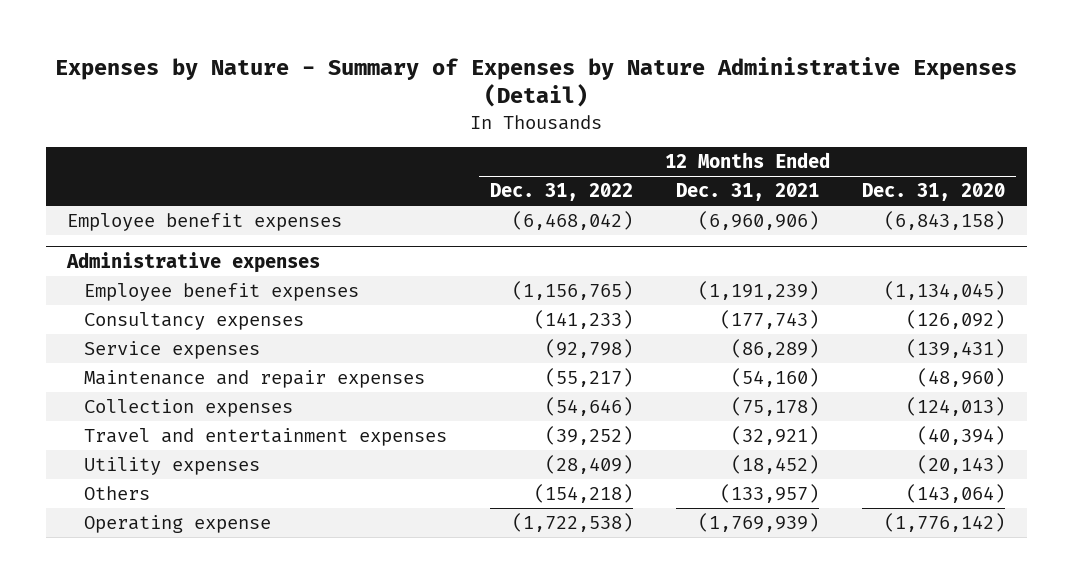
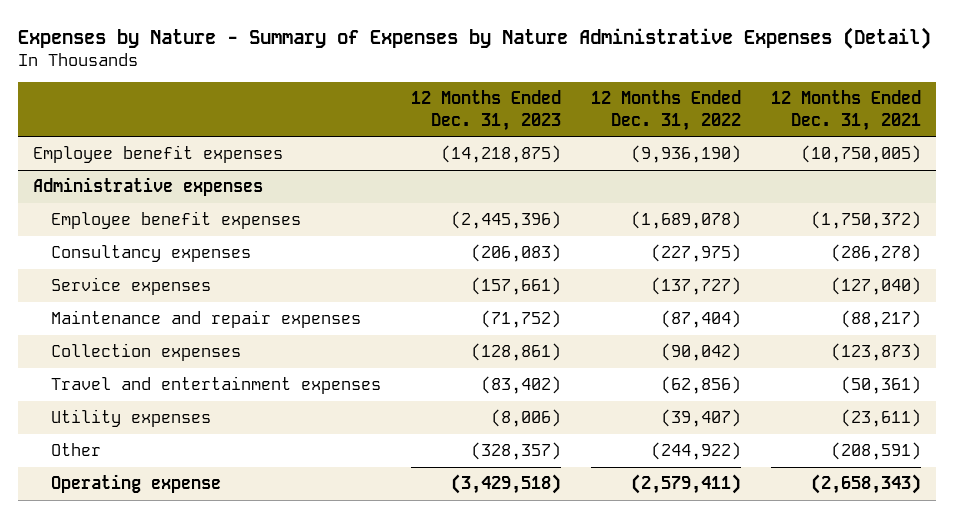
[862,183,1006,202] Dec. 31, 2020 -> none
none -> [410,90,561,131] 12 Months Ended Dec. 31, 2023
[512,211,634,231] (6,468,042) -> [630,145,741,164] (9,936,190)
[698,211,820,231] (6,960,906) -> [800,145,921,164] (10,750,005)
[512,281,634,301] (1,156,765) -> [630,211,741,230] (1,689,078)
[698,281,820,301] (1,191,239) -> [810,211,921,230] (1,750,372)
[534,310,634,330] (141,233) -> [650,244,741,263] (227,975)
[720,310,820,330] (177,743) -> [830,244,921,263] (286,278)
[545,339,634,359] (92,798) -> [650,277,741,296] (137,727)
[731,339,820,359] (86,289) -> [830,277,921,296] (127,040)
[545,368,634,388] (55,217) -> [660,310,741,329] (87,404)
[731,368,820,388] (54,160) -> [840,310,921,329] (88,217)
[545,397,634,417] (54,646) -> [660,343,741,362] (90,042)
[731,397,820,417] (75,178) -> [830,343,921,362] (123,873)
[545,426,634,446] (39,252) -> [660,376,741,395] (62,856)
[731,426,820,446] (32,921) -> [840,376,921,395] (50,361)
[545,455,634,475] (28,409) -> [660,409,741,428] (39,407)
[731,455,820,475] (18,452) -> [840,409,921,428] (23,611)
[84,486,151,501] Others -> [50,443,101,457] Other
[534,484,634,504] (154,218) -> [650,442,741,461] (244,922)
[720,484,820,504] (133,957) -> [830,442,921,461] (208,591)
[512,513,634,533] (1,722,538) -> [630,474,741,495] (2,579,411)
[698,513,820,533] (1,769,939) -> [810,474,921,495] (2,658,343)

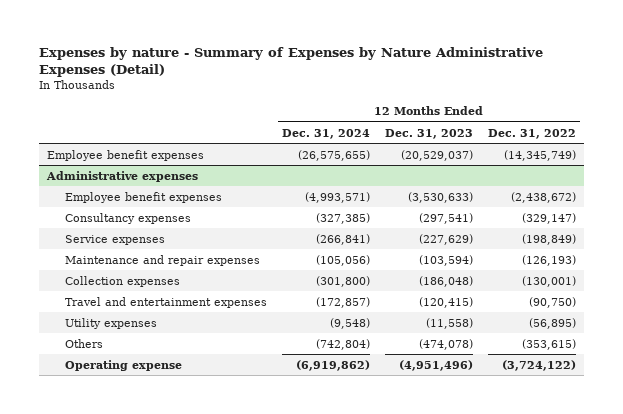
[18,26,932,49] Expenses by Nature - Summary of Expenses by Nature Administrative Expenses (Detail) -> [39,46,544,78] Expenses by nature - Summary of Expenses by Nature Administrative Expenses (Detail)
[770,90,921,131] 12 Months Ended Dec. 31, 2021 -> none
none -> [281,128,370,139] Dec. 31, 2024
[440,145,561,164] (14,218,875) -> [400,149,473,161] (20,529,037)
[630,145,741,164] (9,936,190) -> [504,149,577,161] (14,345,749)
[450,211,561,230] (2,445,396) -> [407,191,473,203] (3,530,633)
[630,211,741,230] (1,689,078) -> [511,191,577,203] (2,438,672)
[470,244,561,263] (206,083) -> [418,212,473,224] (297,541)
[650,244,741,263] (227,975) -> [522,212,577,224] (329,147)
[470,277,561,296] (157,661) -> [418,233,473,245] (227,629)
[650,277,741,296] (137,727) -> [522,233,577,245] (198,849)
[480,310,561,329] (71,752) -> [418,254,473,266] (103,594)
[660,310,741,329] (87,404) -> [522,254,577,266] (126,193)
[470,343,561,362] (128,861) -> [418,275,473,287] (186,048)
[660,343,741,362] (90,042) -> [522,275,577,287] (130,001)
[480,376,561,395] (83,402) -> [418,296,473,308] (120,415)
[660,376,741,395] (62,856) -> [529,296,577,308] (90,750)
[490,409,561,428] (8,006) -> [425,317,473,329] (11,558)
[660,409,741,428] (39,407) -> [529,317,577,329] (56,895)
[50,443,101,457] Other -> [64,338,103,348] Others
[470,442,561,461] (328,357) -> [418,338,473,350] (474,078)
[650,442,741,461] (244,922) -> [522,338,577,350] (353,615)
[450,474,561,495] (3,429,518) -> [398,359,473,371] (4,951,496)
[630,474,741,495] (2,579,411) -> [502,359,577,371] (3,724,122)

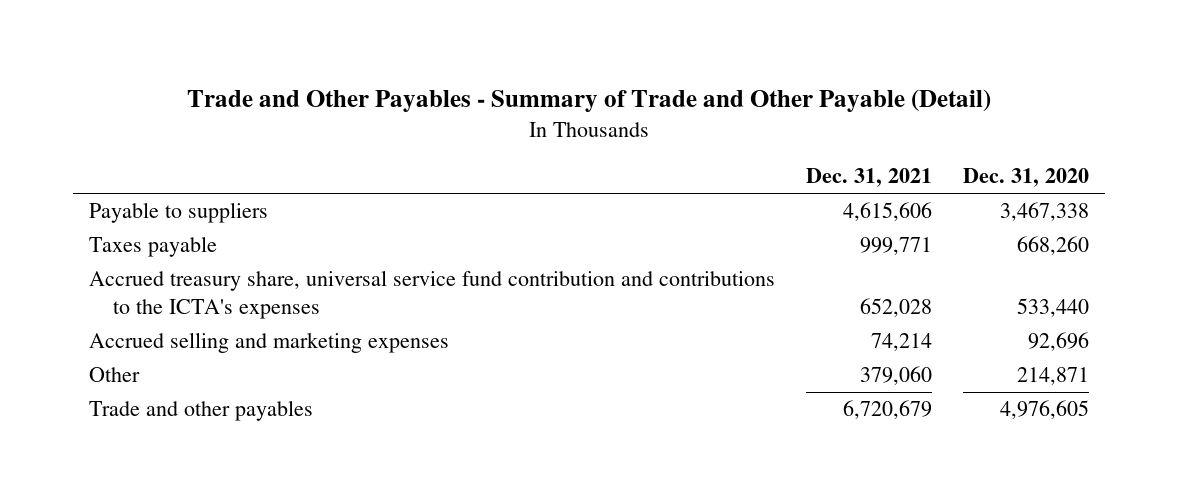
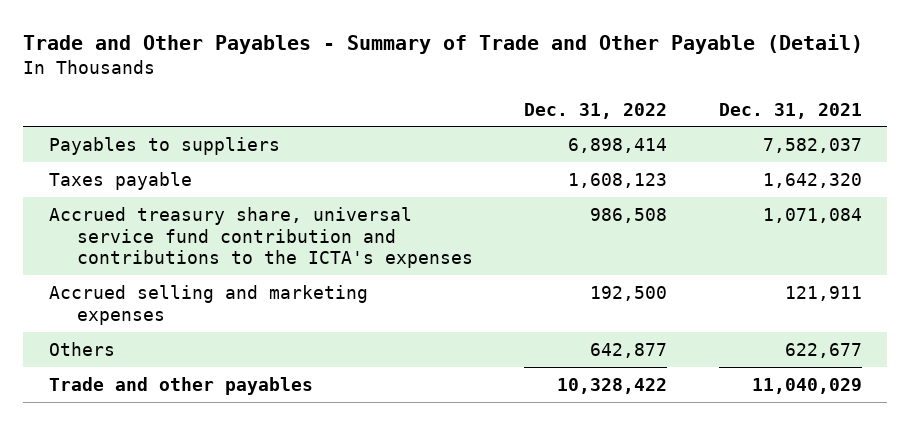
[963,168,1090,188] Dec. 31, 2020 -> none
none -> [524,102,668,119] Dec. 31, 2022
[88,202,268,224] Payable to suppliers -> [48,136,280,155] Payables to suppliers
[842,202,932,222] 4,615,606 -> [762,137,862,153] 7,582,037
[859,237,932,256] 999,771 -> [762,172,862,188] 1,642,320
[859,298,932,318] 652,028 -> [762,207,862,223] 1,071,084
[870,333,932,352] 74,214 -> [784,285,862,301] 121,911
[88,367,140,383] Other -> [48,341,115,356] Others
[859,366,932,386] 379,060 -> [784,342,862,358] 622,677
[842,400,932,420] 6,720,679 -> [751,377,862,394] 11,040,029

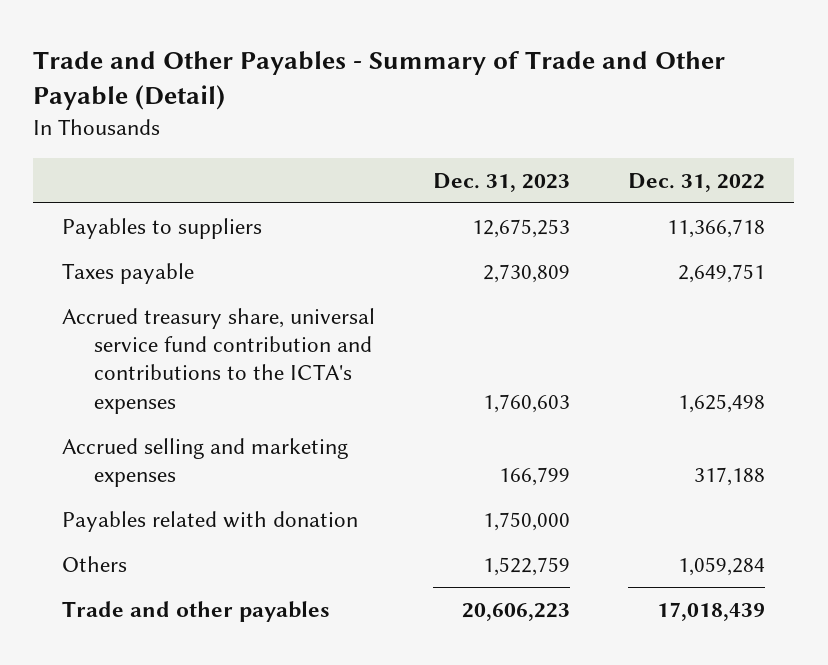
[718,102,862,119] Dec. 31, 2021 -> none
none -> [433,172,571,192] Dec. 31, 2023
[568,137,668,153] 6,898,414 -> [667,219,766,239] 11,366,718
[568,172,668,188] 1,608,123 -> [678,264,766,284] 2,649,751
[590,207,668,223] 986,508 -> [678,393,766,413] 1,625,498
[590,285,668,301] 192,500 -> [694,467,766,487] 317,188
none -> [62,511,359,533] Payables related with donation
[590,342,668,358] 642,877 -> [678,557,766,577] 1,059,284
[557,377,668,394] 10,328,422 -> [657,602,766,622] 17,018,439

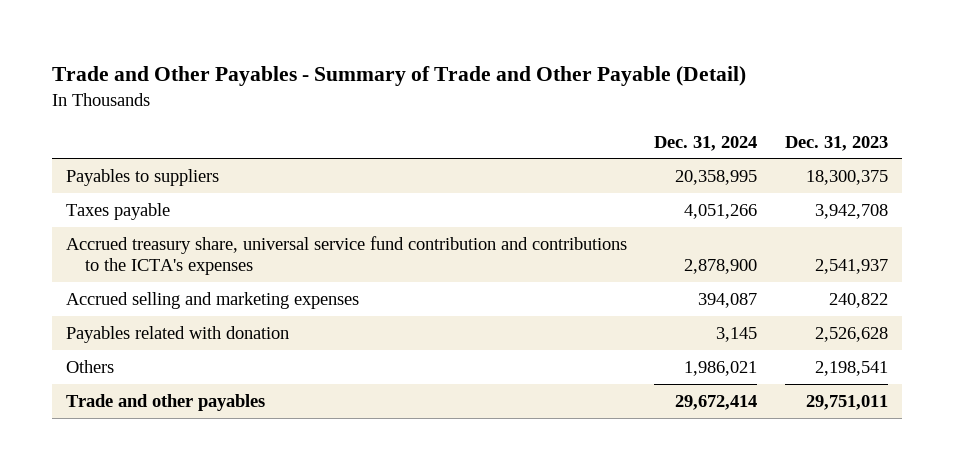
[628,172,766,192] Dec. 31, 2022 -> none
none -> [654,135,758,151] Dec. 31, 2024
[472,219,571,239] 12,675,253 -> [805,169,888,185] 18,300,375
[483,264,571,284] 2,730,809 -> [814,203,888,219] 3,942,708
[483,393,571,413] 1,760,603 -> [814,259,888,275] 2,541,937
[499,467,571,487] 166,799 -> [828,292,888,308] 240,822
[483,512,571,532] 1,750,000 -> [814,326,888,342] 2,526,628
[483,557,571,577] 1,522,759 -> [814,360,888,376] 2,198,541
[462,603,571,622] 20,606,223 -> [805,394,888,410] 29,751,011

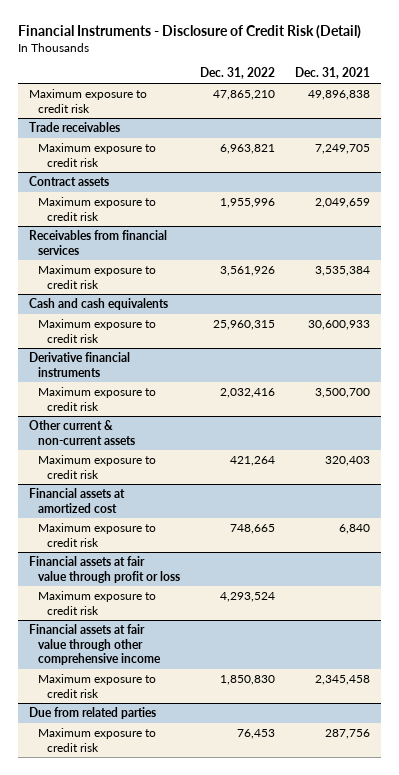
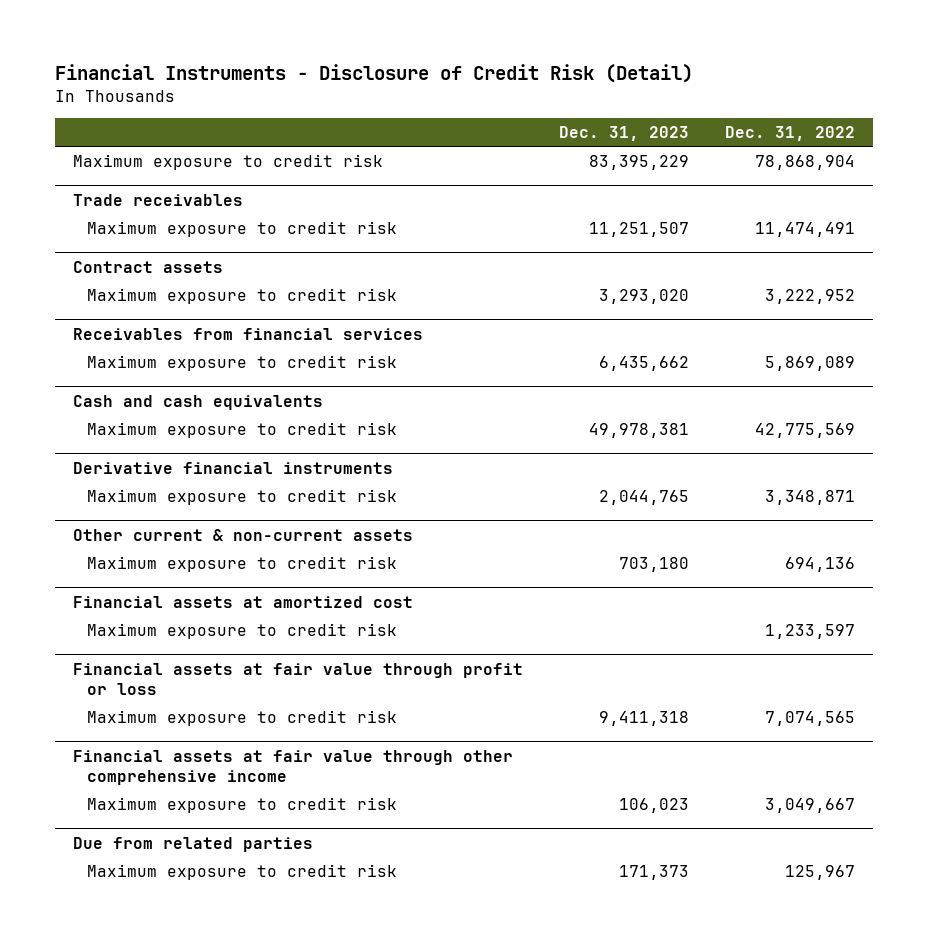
[295,67,371,80] Dec. 31, 2021 -> none
none -> [558,125,689,141] Dec. 31, 2023
[213,90,276,101] 47,865,210 -> [754,155,855,171] 78,868,904
[220,144,276,155] 6,963,821 -> [754,222,855,238] 11,474,491
[220,198,276,209] 1,955,996 -> [764,289,855,305] 3,222,952
[220,266,276,277] 3,561,926 -> [764,356,855,372] 5,869,089
[213,320,276,331] 25,960,315 -> [754,423,855,439] 42,775,569
[220,388,276,399] 2,032,416 -> [764,490,855,506] 3,348,871
[230,456,276,467] 421,264 -> [784,557,855,573] 694,136
[230,524,276,535] 748,665 -> [764,624,855,640] 1,233,597
[220,592,276,603] 4,293,524 -> [764,711,855,727] 7,074,565
[220,675,276,686] 1,850,830 -> [764,798,855,814] 3,049,667
[237,729,276,740] 76,453 -> [784,865,855,881] 125,967

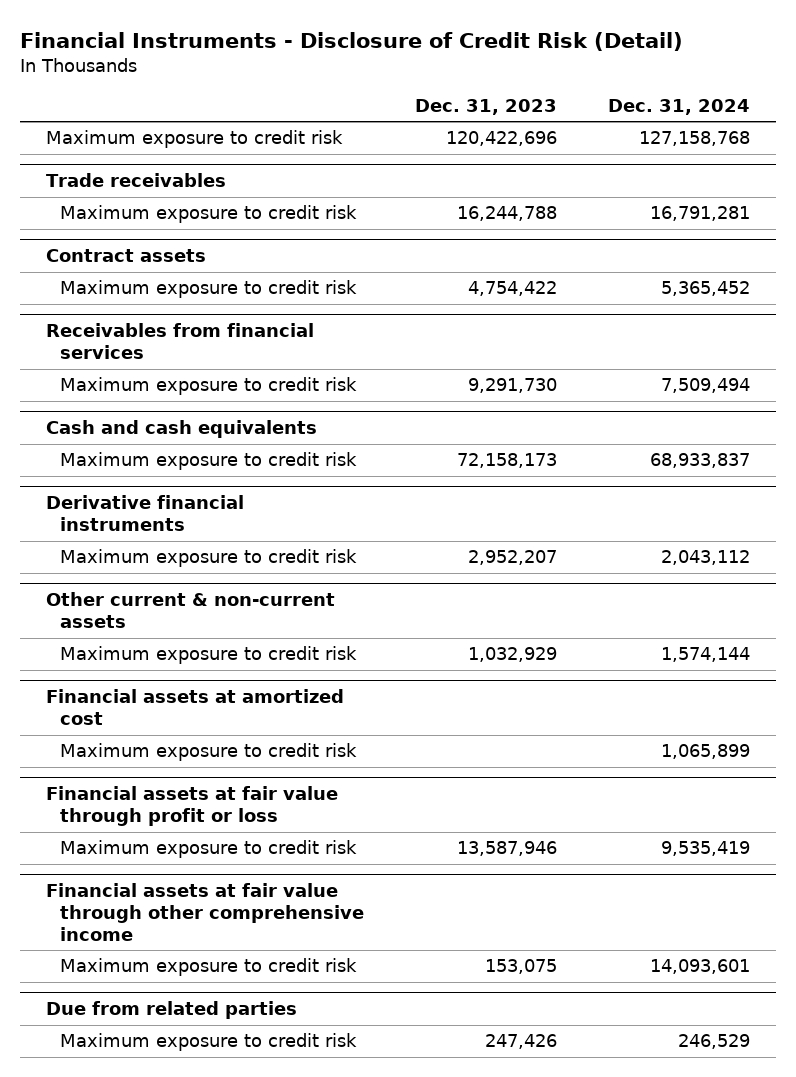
[724,125,855,141] Dec. 31, 2022 -> none
none -> [608,98,751,115] Dec. 31, 2024
[588,155,689,171] 83,395,229 -> [445,131,557,147] 120,422,696
[588,222,689,238] 11,251,507 -> [456,206,557,222] 16,244,788
[598,289,689,305] 3,293,020 -> [467,281,557,297] 4,754,422
[598,356,689,372] 6,435,662 -> [467,378,557,394] 9,291,730
[588,423,689,439] 49,978,381 -> [456,453,557,469] 72,158,173
[598,490,689,506] 2,044,765 -> [467,550,557,566] 2,952,207
[618,557,689,573] 703,180 -> [467,647,557,663] 1,032,929
[598,711,689,727] 9,411,318 -> [456,841,557,857] 13,587,946
[618,798,689,814] 106,023 -> [484,959,557,975] 153,075
[618,865,689,881] 171,373 -> [484,1034,557,1050] 247,426

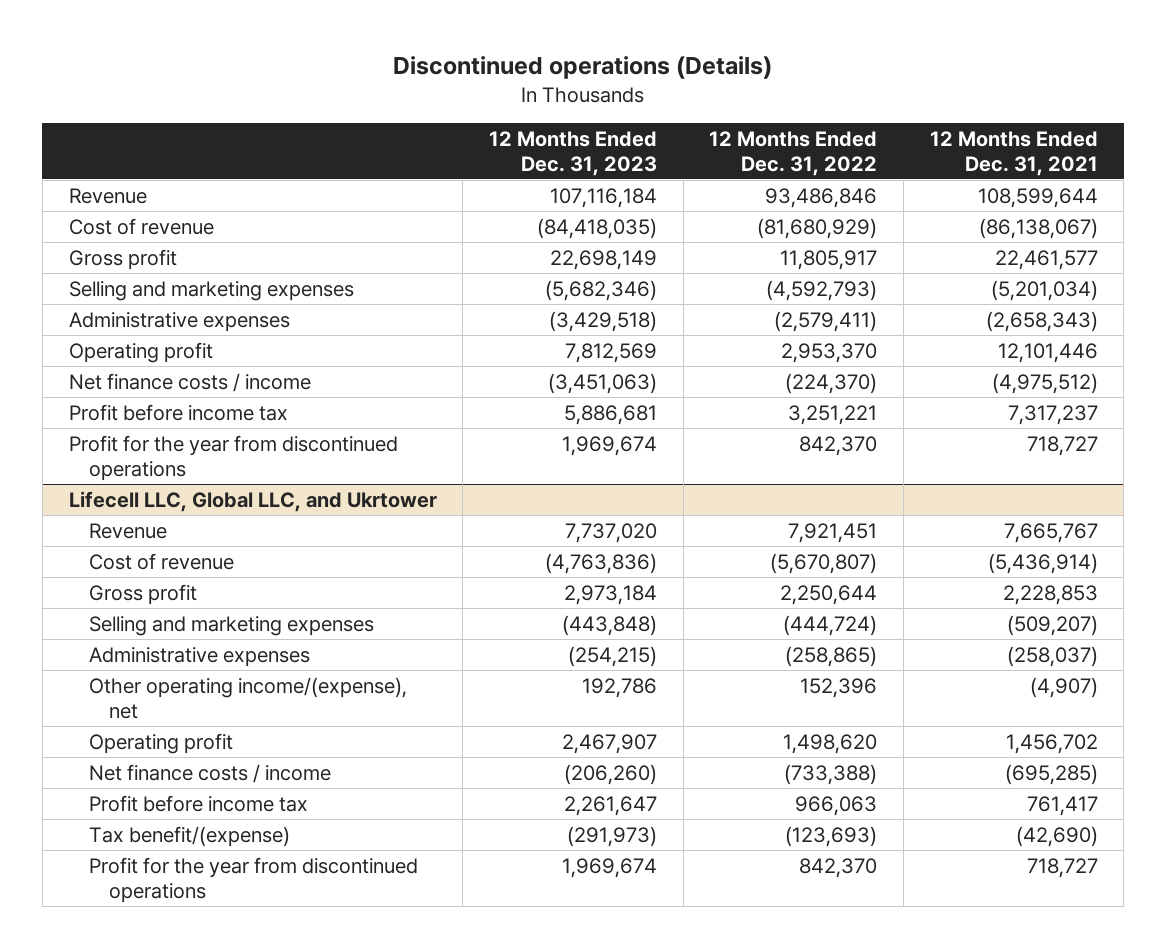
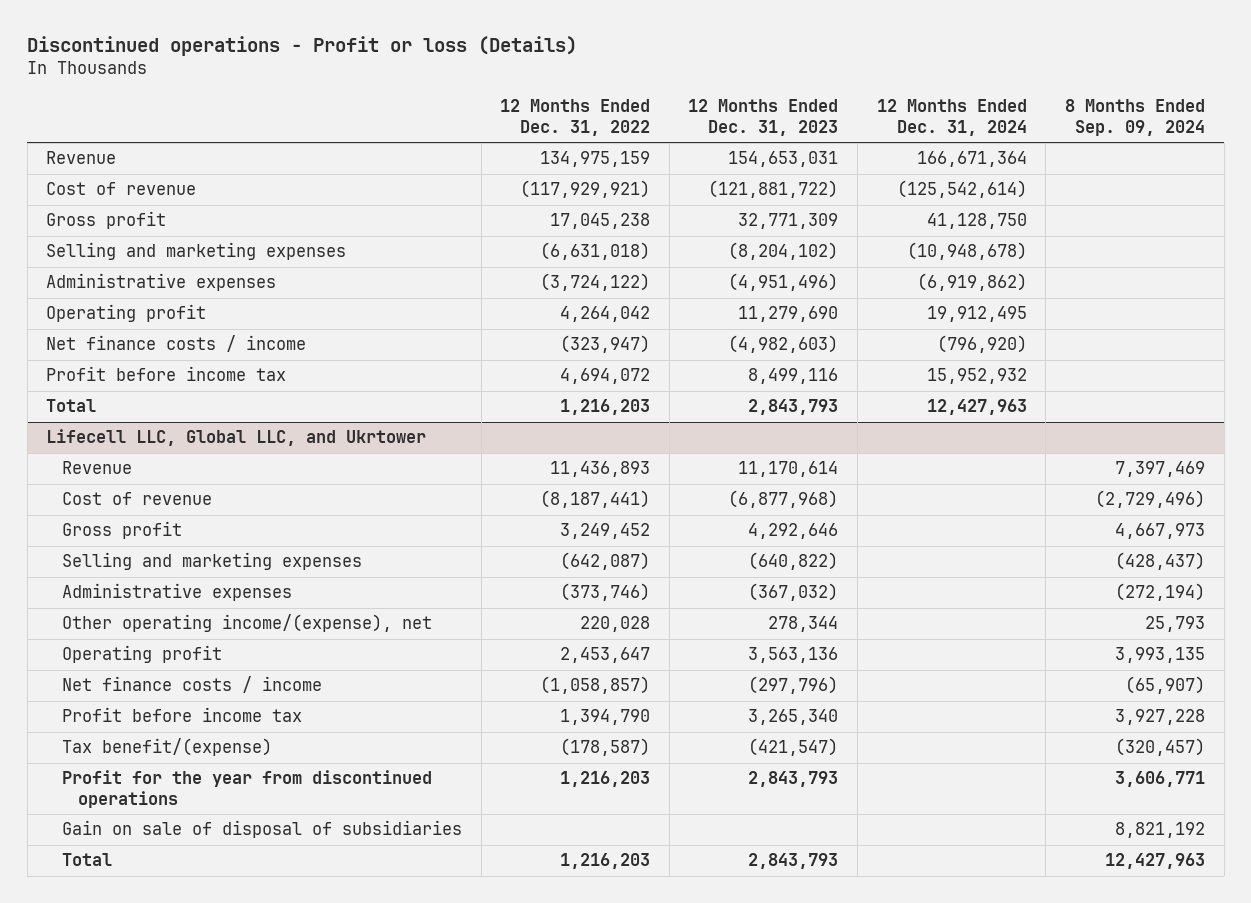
[393,56,773,80] Discontinued operations (Details) -> [27,36,578,57] Discontinued operations - Profit or loss (Details)
[929,130,1098,176] 12 Months Ended Dec. 31, 2021 -> none
none -> [876,99,1027,136] 12 Months Ended Dec. 31, 2024
none -> [1064,99,1205,136] 8 Months Ended Sep. 09, 2024
[68,434,398,481] Profit for the year from discontinued operations -> none
[549,187,657,208] 107,116,184 -> [728,151,839,168] 154,653,031
[765,187,878,208] 93,486,846 -> [540,151,651,168] 134,975,159
[536,217,657,239] (84,418,035) -> [708,180,839,199] (121,881,722)
[757,217,878,239] (81,680,929) -> [520,180,651,199] (117,929,921)
[549,249,657,270] 22,698,149 -> [738,213,839,230] 32,771,309
[780,249,878,270] 11,805,917 -> [550,213,651,230] 17,045,238
[544,279,657,301] (5,682,346) -> [728,242,839,261] (8,204,102)
[766,279,878,301] (4,592,793) -> [540,242,651,261] (6,631,018)
[548,310,657,332] (3,429,518) -> [728,273,839,292] (4,951,496)
[774,310,878,332] (2,579,411) -> [540,273,651,292] (3,724,122)
[564,342,657,363] 7,812,569 -> [738,306,839,323] 11,279,690
[781,342,878,363] 2,953,370 -> [560,306,651,323] 4,264,042
[547,372,657,394] (3,451,063) -> [728,335,839,354] (4,982,603)
[785,372,878,394] (224,370) -> [560,335,651,354] (323,947)
[563,404,657,425] 5,886,681 -> [748,368,839,385] 8,499,116
[788,404,878,425] 3,251,221 -> [560,368,651,385] 4,694,072
none -> [46,399,97,413] Total
[564,522,657,543] 7,737,020 -> [738,461,839,478] 11,170,614
[788,522,878,543] 7,921,451 -> [550,461,651,478] 11,436,893
[544,552,657,574] (4,763,836) -> [728,490,839,509] (6,877,968)
[770,552,878,574] (5,670,807) -> [540,490,651,509] (8,187,441)
[563,584,657,605] 2,973,184 -> [748,523,839,540] 4,292,646
[780,584,878,605] 2,250,644 -> [560,523,651,540] 3,249,452
[561,614,657,636] (443,848) -> [748,552,839,571] (640,822)
[783,614,878,636] (444,724) -> [560,552,651,571] (642,087)
[567,645,657,667] (254,215) -> [748,583,839,602] (367,032)
[785,645,878,667] (258,865) -> [560,583,651,602] (373,746)
[581,677,657,698] 192,786 -> [768,616,839,633] 278,344
[800,677,878,698] 152,396 -> [580,616,651,633] 220,028
[561,733,657,754] 2,467,907 -> [748,647,839,664] 3,563,136
[783,733,878,754] 1,498,620 -> [560,647,651,664] 2,453,647
[563,763,657,785] (206,260) -> [748,676,839,695] (297,796)
[784,763,878,785] (733,388) -> [540,676,651,695] (1,058,857)
[563,795,657,816] 2,261,647 -> [748,709,839,726] 3,265,340
[795,795,878,816] 966,063 -> [560,709,651,726] 1,394,790
[566,825,657,847] (291,973) -> [748,738,839,757] (421,547)
[785,825,878,847] (123,693) -> [560,738,651,757] (178,587)
[561,857,657,878] 1,969,674 -> [748,771,839,788] 2,843,793
[799,857,878,878] 842,370 -> [560,771,651,788] 1,216,203
none -> [62,820,463,839] Gain on sale of disposal of subsidiaries
none -> [62,853,113,867] Total

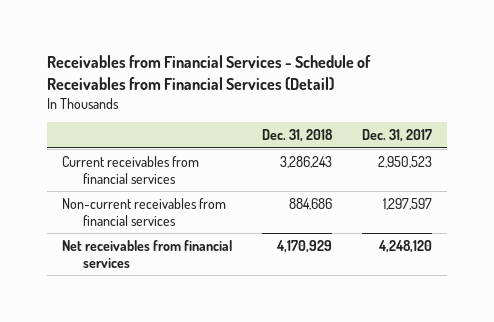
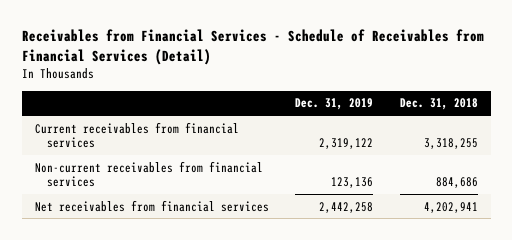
[361,129,432,143] Dec. 31, 2017 -> none
none -> [295,98,374,111] Dec. 31, 2019
[279,155,332,168] 3,286,243 -> [423,138,478,150] 3,318,255
[275,239,332,253] 4,170,929 -> [423,201,478,213] 4,202,941

